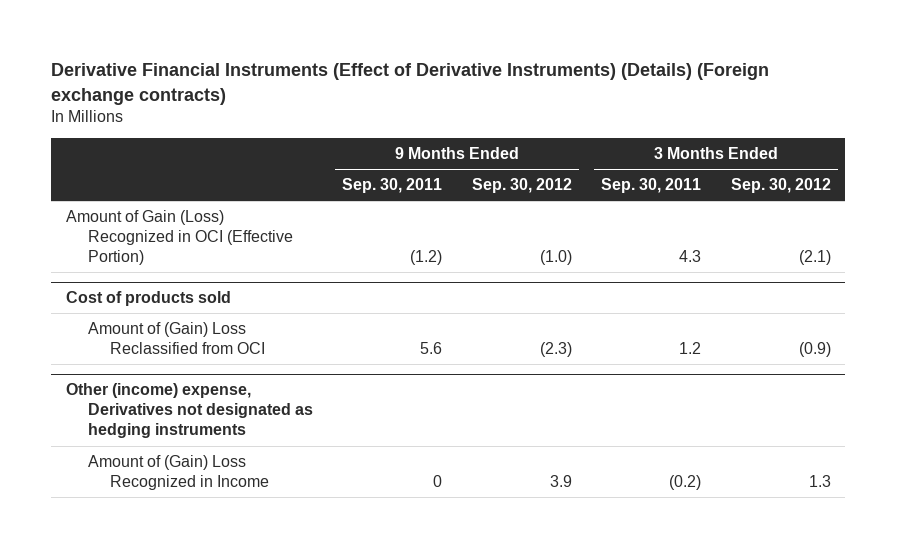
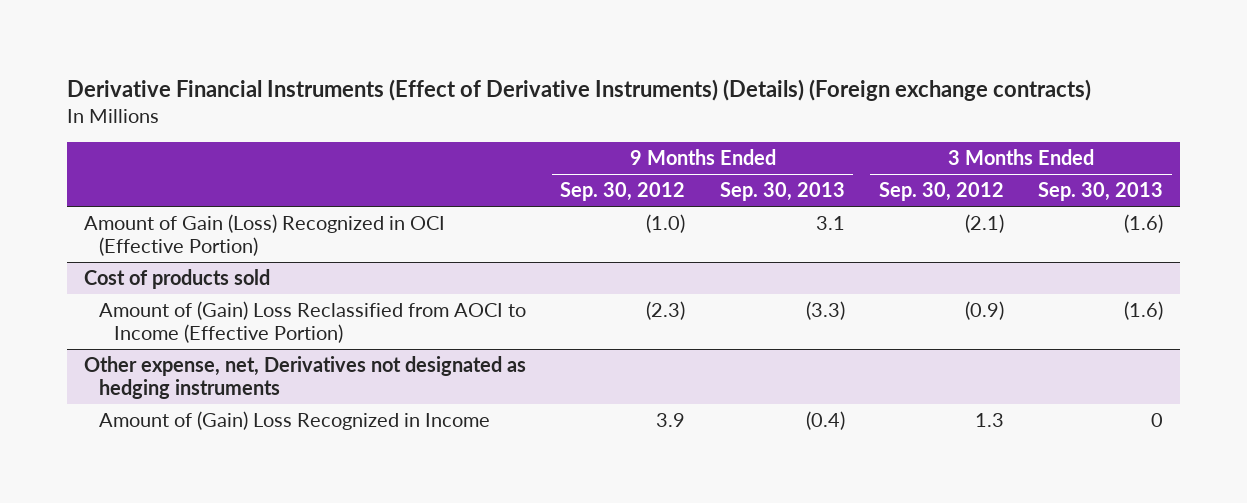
[342,178,443,194] Sep. 30, 2011 -> none
[601,178,702,194] Sep. 30, 2011 -> none
none -> [719,182,845,202] Sep. 30, 2013
none -> [1038,182,1164,202] Sep. 30, 2013
[88,322,266,355] Amount of (Gain) Loss Reclassified from OCI -> [99,300,527,344] Amount of (Gain) Loss Reclassified from AOCI to Income (Effective Portion)
[65,383,314,439] Other (income) expense, Derivatives not designated as hedging instruments -> [84,355,527,400] Other expense, net, Derivatives not designated as hedging instruments

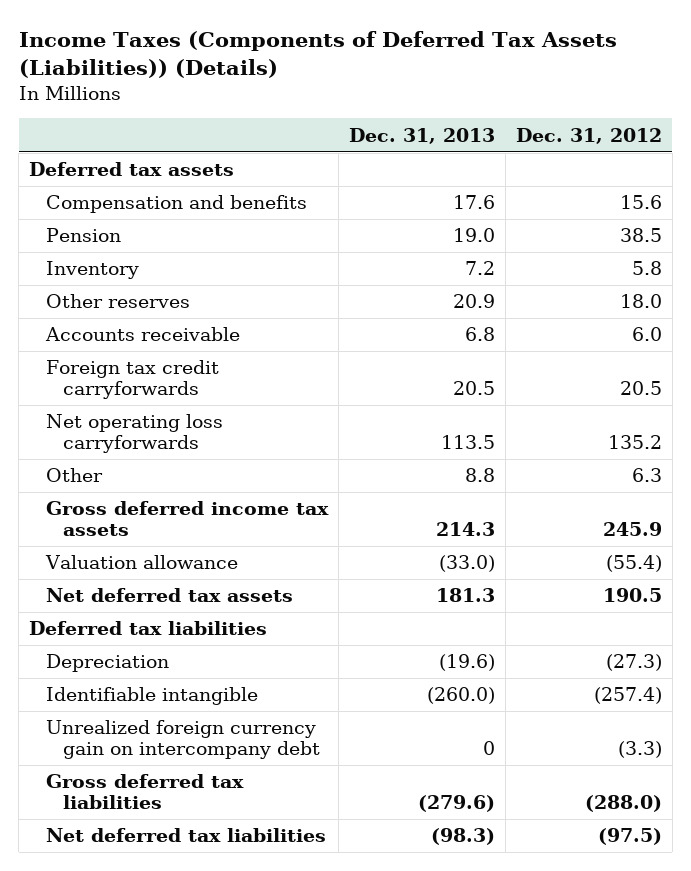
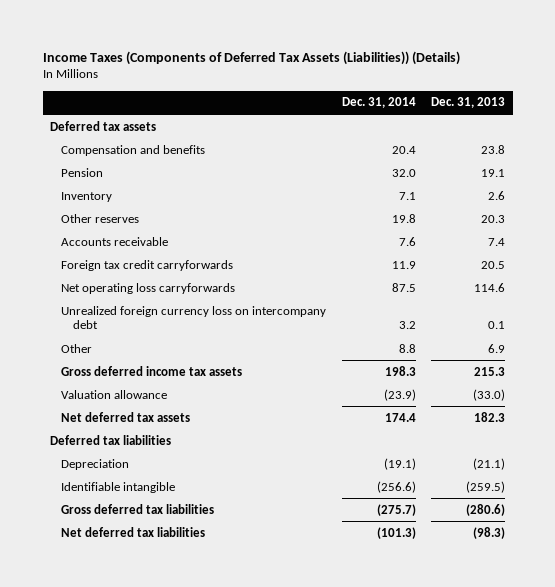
[515,127,662,144] Dec. 31, 2012 -> none
none -> [341,97,416,109] Dec. 31, 2014
[452,195,495,210] 17.6 -> [481,144,506,154] 23.8
[452,228,495,243] 19.0 -> [481,168,506,177] 19.1
[464,261,495,276] 7.2 -> [488,190,506,200] 2.6
[452,294,495,309] 20.9 -> [481,214,506,223] 20.3
[464,327,495,342] 6.8 -> [488,237,506,246] 7.4
[440,435,495,450] 113.5 -> [474,282,506,292] 114.6
none -> [61,305,327,329] Unrealized foreign currency loss on intercompany debt
[464,468,495,483] 8.8 -> [488,343,506,353] 6.9
[435,522,495,537] 214.3 -> [474,366,506,376] 215.3
[435,588,495,603] 181.3 -> [474,411,506,422] 182.3
[45,720,320,760] Unrealized foreign currency gain on intercompany debt -> none
[438,654,495,672] (19.6) -> [473,457,506,470] (21.1)
[426,687,495,705] (260.0) -> [466,480,506,493] (259.5)
[417,795,495,813] (279.6) -> [466,503,506,516] (280.6)

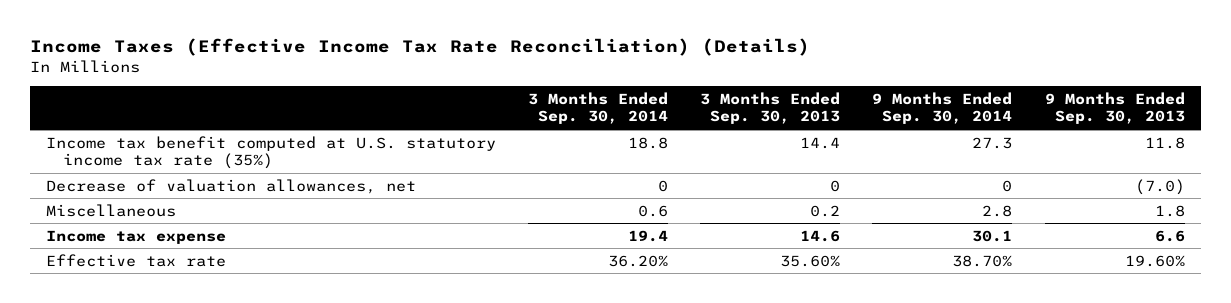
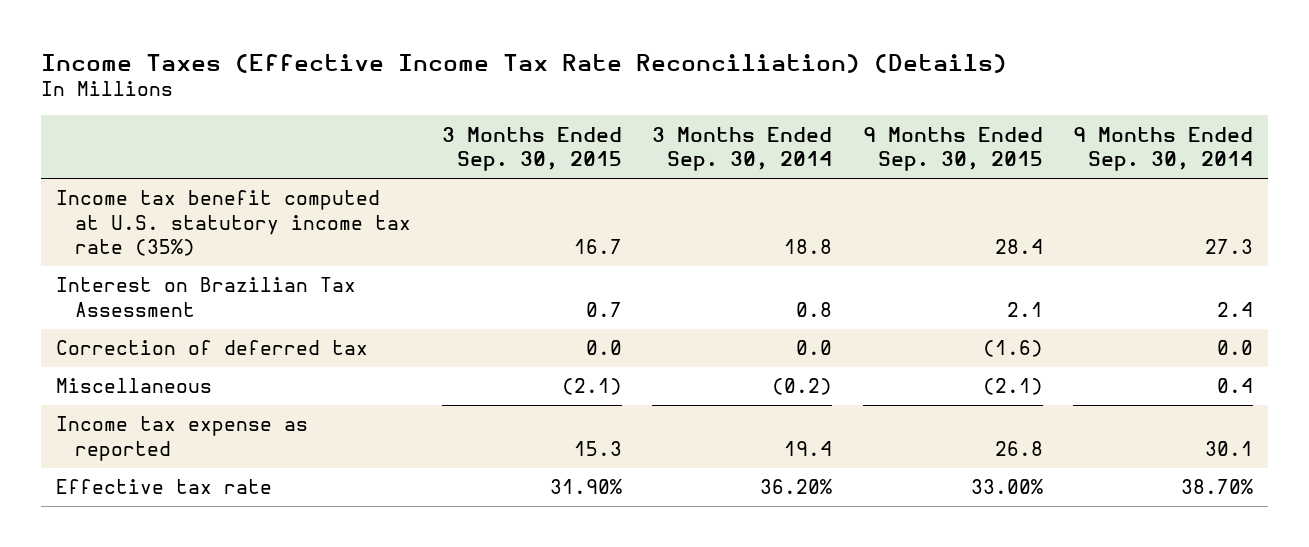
[700,91,841,125] 3 Months Ended Sep. 30, 2013 -> none
[1044,91,1185,125] 9 Months Ended Sep. 30, 2013 -> none
none -> [441,126,622,172] 3 Months Ended Sep. 30, 2015
none -> [862,126,1043,172] 9 Months Ended Sep. 30, 2015
[46,178,417,194] Decrease of valuation allowances, net -> none
none -> [56,277,357,317] Interest on Brazilian Tax Assessment
none -> [56,340,369,356] Correction of deferred tax
[638,204,669,217] 0.6 -> [772,378,833,396] (0.2)
[982,204,1013,217] 2.8 -> [1217,378,1254,394] 0.4
[46,229,227,244] Income tax expense -> [56,416,309,461] Income tax expense as reported

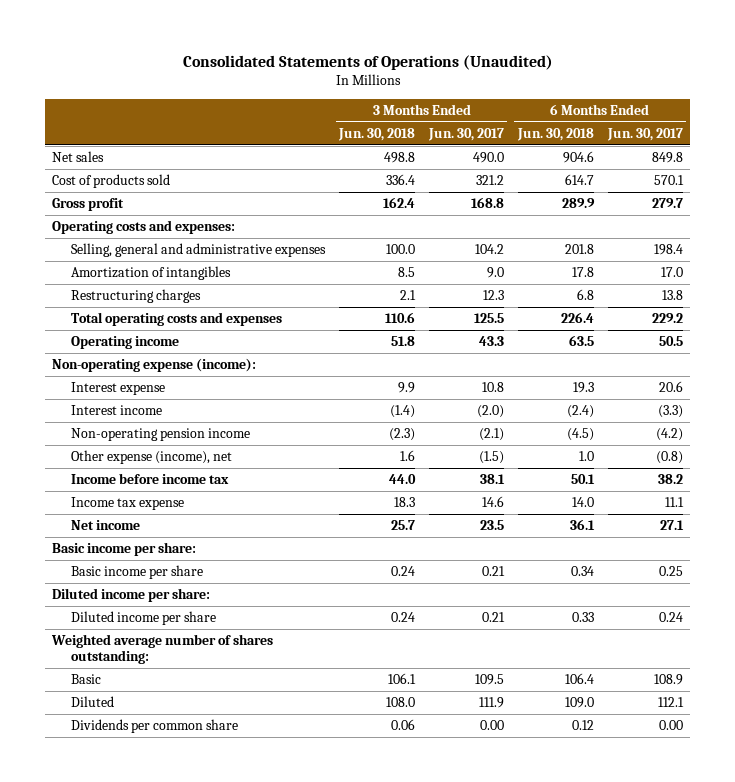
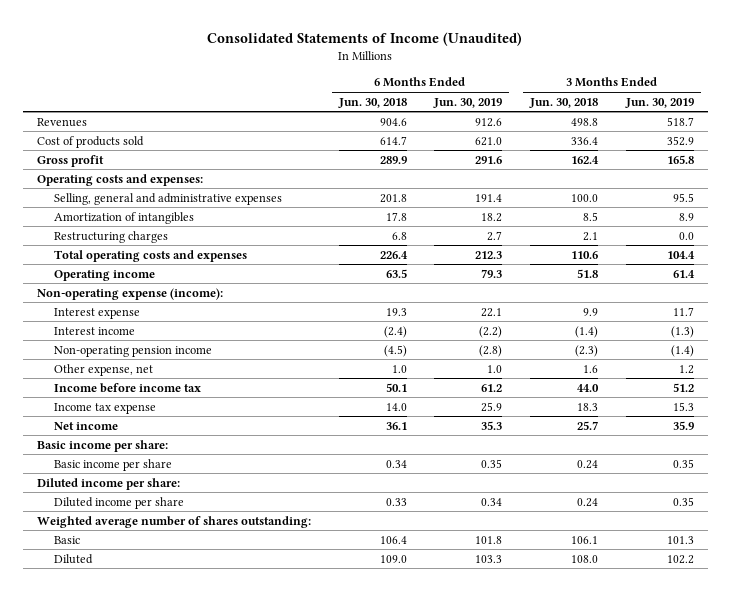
[182,54,553,70] Consolidated Statements of Operations (Unaudited) -> [207,31,523,46] Consolidated Statements of Income (Unaudited)
[427,127,504,141] Jun. 30, 2017 -> none
[606,127,683,141] Jun. 30, 2017 -> none
none -> [433,97,503,108] Jun. 30, 2019
none -> [624,97,694,108] Jun. 30, 2019
[52,151,105,163] Net sales -> [36,117,87,127] Revenues
[71,450,233,465] Other expense (income), net -> [53,363,153,376] Other expense, net
[71,719,239,734] Dividends per common share -> none

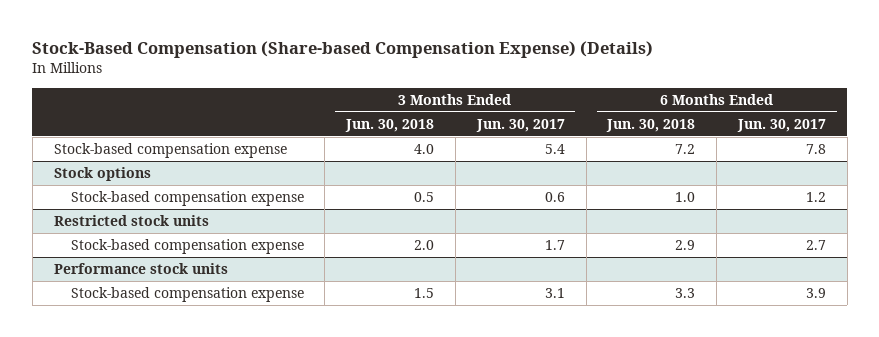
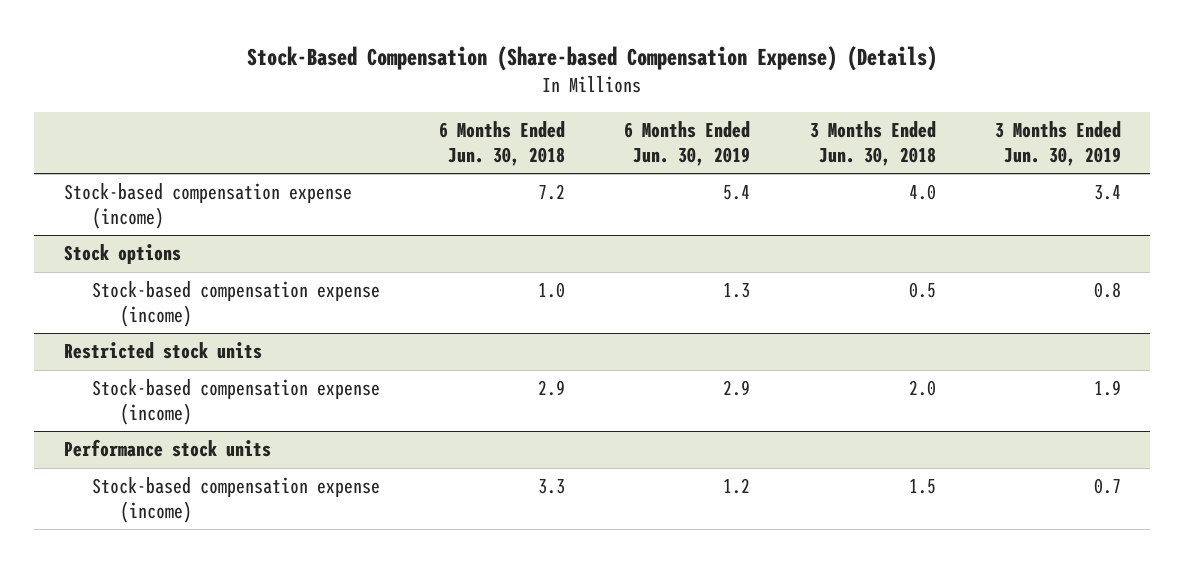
[475,118,565,132] Jun. 30, 2017 -> none
[736,118,826,132] Jun. 30, 2017 -> none
none -> [624,121,751,166] 6 Months Ended Jun. 30, 2019
none -> [994,121,1121,166] 3 Months Ended Jun. 30, 2019
[53,143,287,159] Stock-based compensation expense -> [63,183,352,229] Stock-based compensation expense (income)
[70,191,304,207] Stock-based compensation expense -> [91,281,380,327] Stock-based compensation expense (income)
[70,239,304,255] Stock-based compensation expense -> [91,379,380,425] Stock-based compensation expense (income)
[70,287,304,303] Stock-based compensation expense -> [91,477,380,523] Stock-based compensation expense (income)

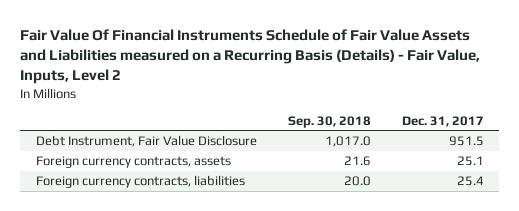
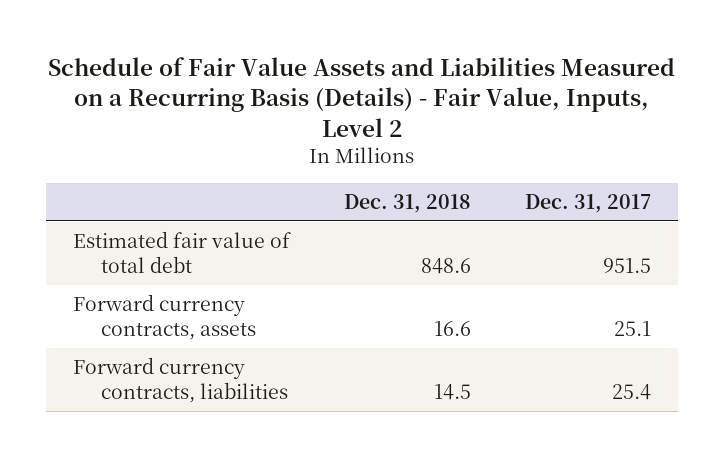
[20,29,481,85] Fair Value Of Financial Instruments Schedule of Fair Value Assets and Liabilities measured on a Recurring Basis (Details) - Fair Value, Inputs, Level 2 -> [47,57,675,137] Schedule of Fair Value Assets and Liabilities Measured on a Recurring Basis (Details) - Fair Value, Inputs, Level 2
[287,115,371,128] Sep. 30, 2018 -> none
none -> [343,193,471,213] Dec. 31, 2018
[35,135,257,148] Debt Instrument, Fair Value Disclosure -> [72,231,291,273] Estimated fair value of total debt
[35,156,231,169] Foreign currency contracts, assets -> [72,294,256,340] Forward currency contracts, assets
[35,175,245,189] Foreign currency contracts, liabilities -> [72,357,288,403] Forward currency contracts, liabilities

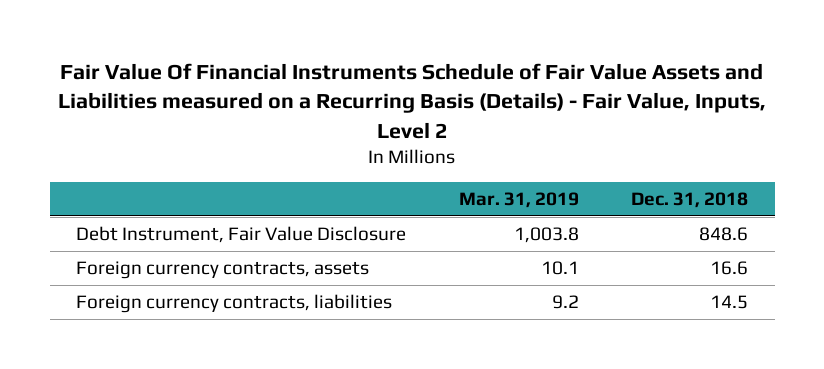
[47,57,675,137] Schedule of Fair Value Assets and Liabilities Measured on a Recurring Basis (Details) - Fair Value, Inputs, Level 2 -> [58,62,767,139] Fair Value Of Financial Instruments Schedule of Fair Value Assets and Liabilities measured on a Recurring Basis (Details) - Fair Value, Inputs, Level 2
[524,193,651,213] Dec. 31, 2017 -> none
none -> [458,191,579,208] Mar. 31, 2019
[72,231,291,273] Estimated fair value of total debt -> [76,226,407,244] Debt Instrument, Fair Value Disclosure
[72,294,256,340] Forward currency contracts, assets -> [76,261,370,280] Foreign currency contracts, assets
[72,357,288,403] Forward currency contracts, liabilities -> [76,294,393,314] Foreign currency contracts, liabilities

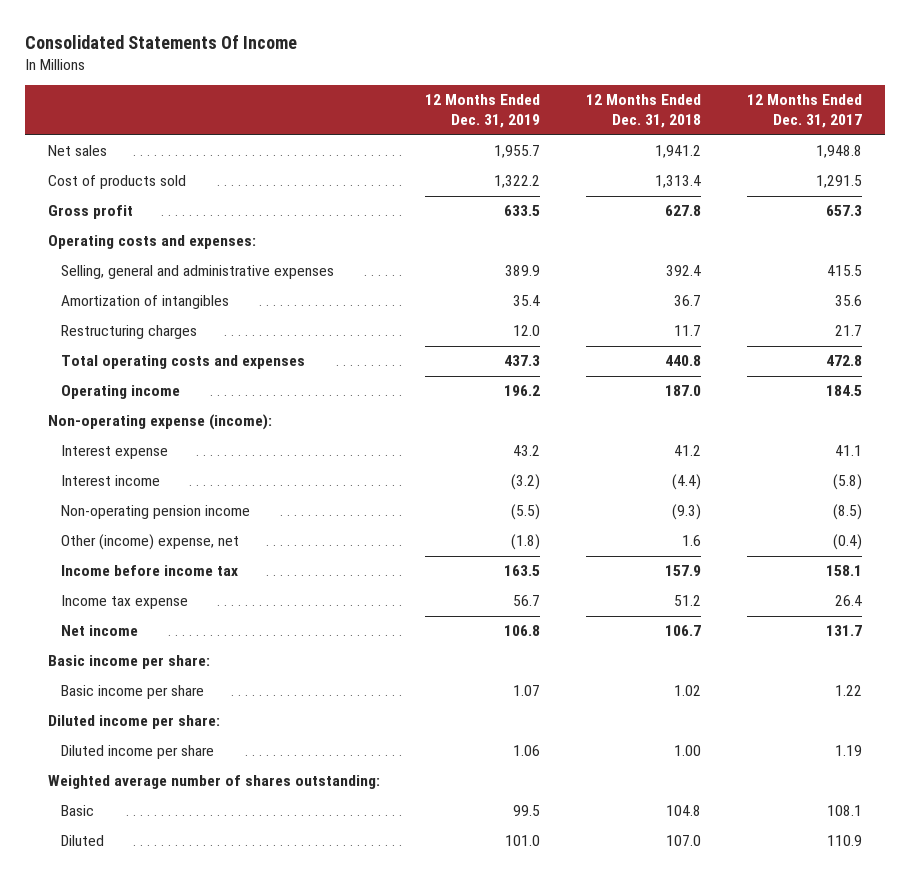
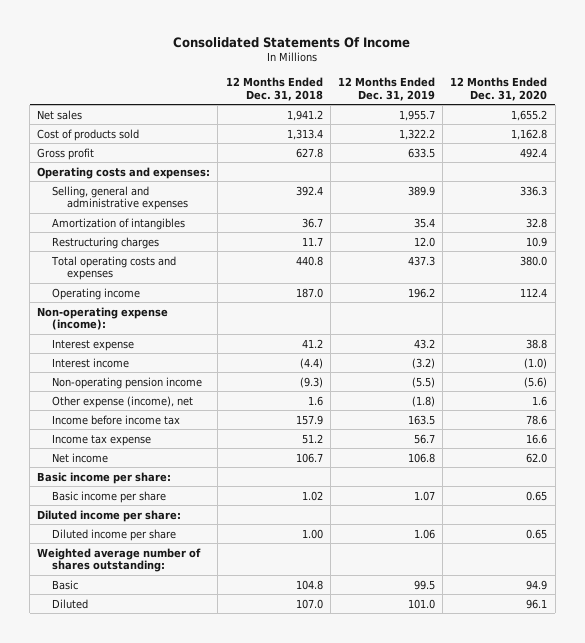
[746,94,862,129] 12 Months Ended Dec. 31, 2017 -> none
none -> [450,77,548,101] 12 Months Ended Dec. 31, 2020
[61,534,240,551] Other (income) expense, net -> [52,395,194,408] Other expense (income), net

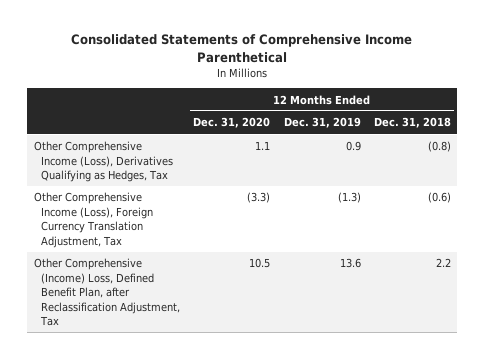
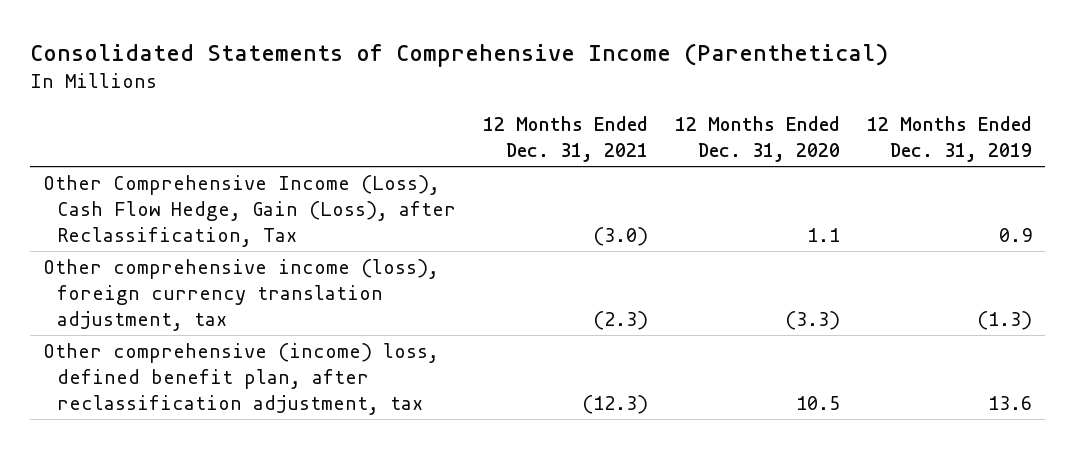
[71,34,413,63] Consolidated Statements of Comprehensive Income Parenthetical -> [29,42,888,67] Consolidated Statements of Comprehensive Income (Parenthetical)
[373,117,451,129] Dec. 31, 2018 -> none
none -> [483,116,649,163] 12 Months Ended Dec. 31, 2021
[33,141,174,183] Other Comprehensive Income (Loss), Derivatives Qualifying as Hedges, Tax -> [42,174,457,248] Other Comprehensive Income (Loss), Cash Flow Hedge, Gain (Loss), after Reclassification, Tax
[33,192,154,248] Other Comprehensive Income (Loss), Foreign Currency Translation Adjustment, Tax -> [42,258,439,332] Other comprehensive income (loss), foreign currency translation adjustment, tax
[33,258,181,326] Other Comprehensive (Income) Loss, Defined Benefit Plan, after Reclassification Adjustment, Tax -> [42,342,439,416] Other comprehensive (income) loss, defined benefit plan, after reclassification adjustment, tax

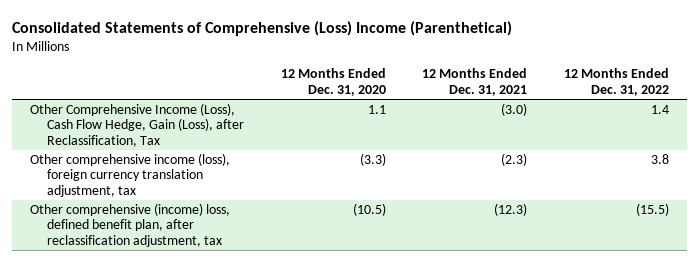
[29,42,888,67] Consolidated Statements of Comprehensive Income (Parenthetical) -> [11,20,512,36] Consolidated Statements of Comprehensive (Loss) Income (Parenthetical)
[866,116,1032,163] 12 Months Ended Dec. 31, 2019 -> none
none -> [564,68,670,97] 12 Months Ended Dec. 31, 2022
[795,396,840,411] 10.5 -> [352,202,386,216] (10.5)

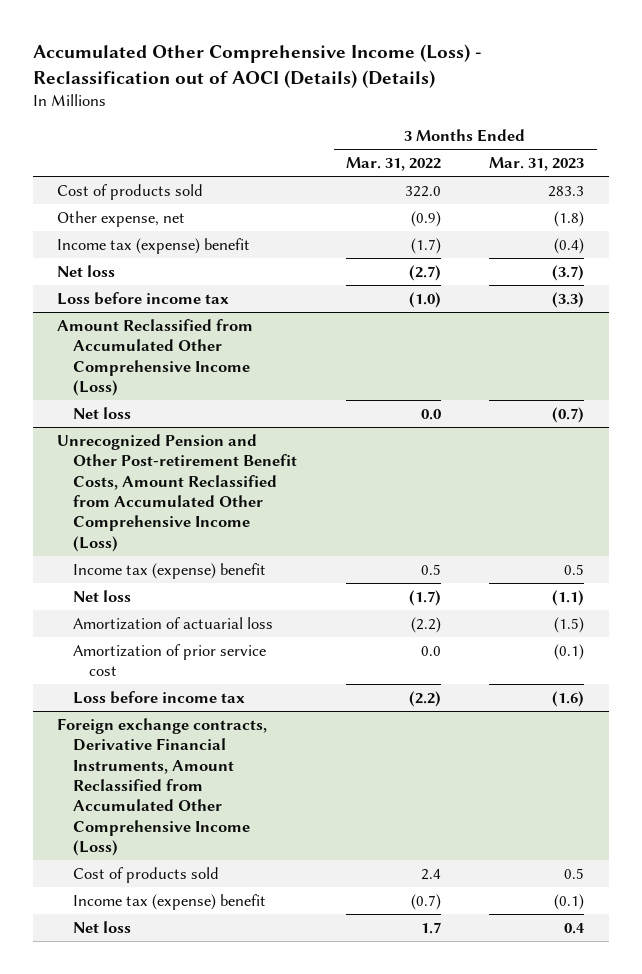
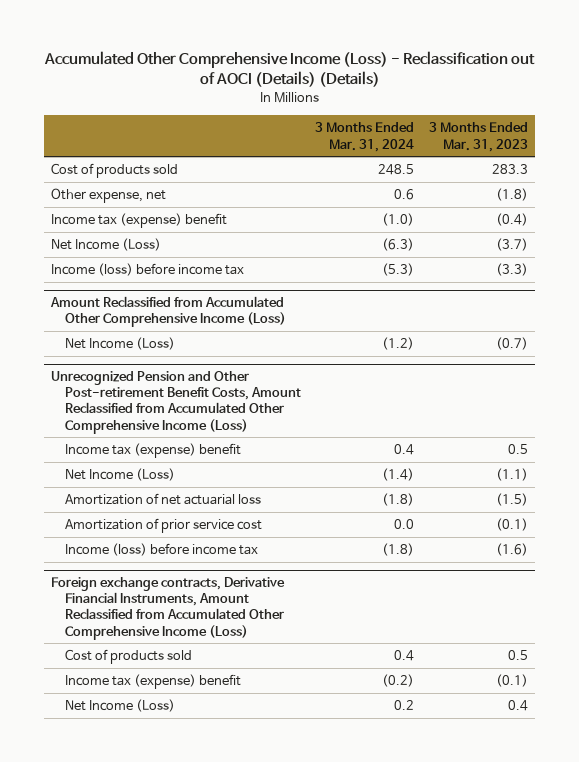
[345,157,441,172] Mar. 31, 2022 -> none
none -> [315,122,415,152] 3 Months Ended Mar. 31, 2024
[57,264,116,277] Net loss -> [50,238,161,252] Net Income (Loss)
[57,291,230,305] Loss before income tax -> [50,263,244,277] Income (loss) before income tax
[73,406,132,419] Net loss -> [64,337,175,351] Net Income (Loss)
[73,589,132,602] Net loss -> [64,468,175,482] Net Income (Loss)
[73,616,274,630] Amortization of actuarial loss -> [64,493,261,506] Amortization of net actuarial loss
[73,690,246,704] Loss before income tax -> [64,543,258,557] Income (loss) before income tax
[73,920,132,933] Net loss -> [64,699,175,713] Net Income (Loss)

